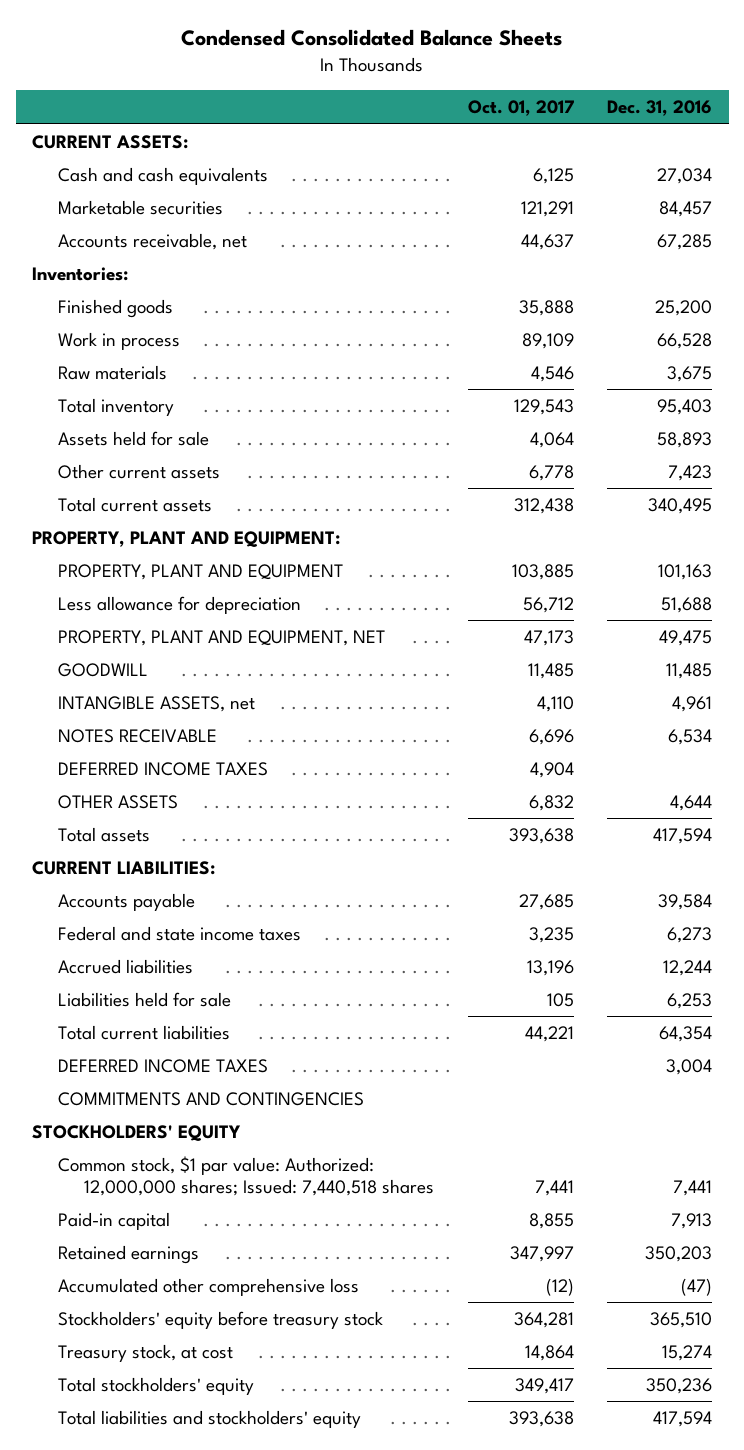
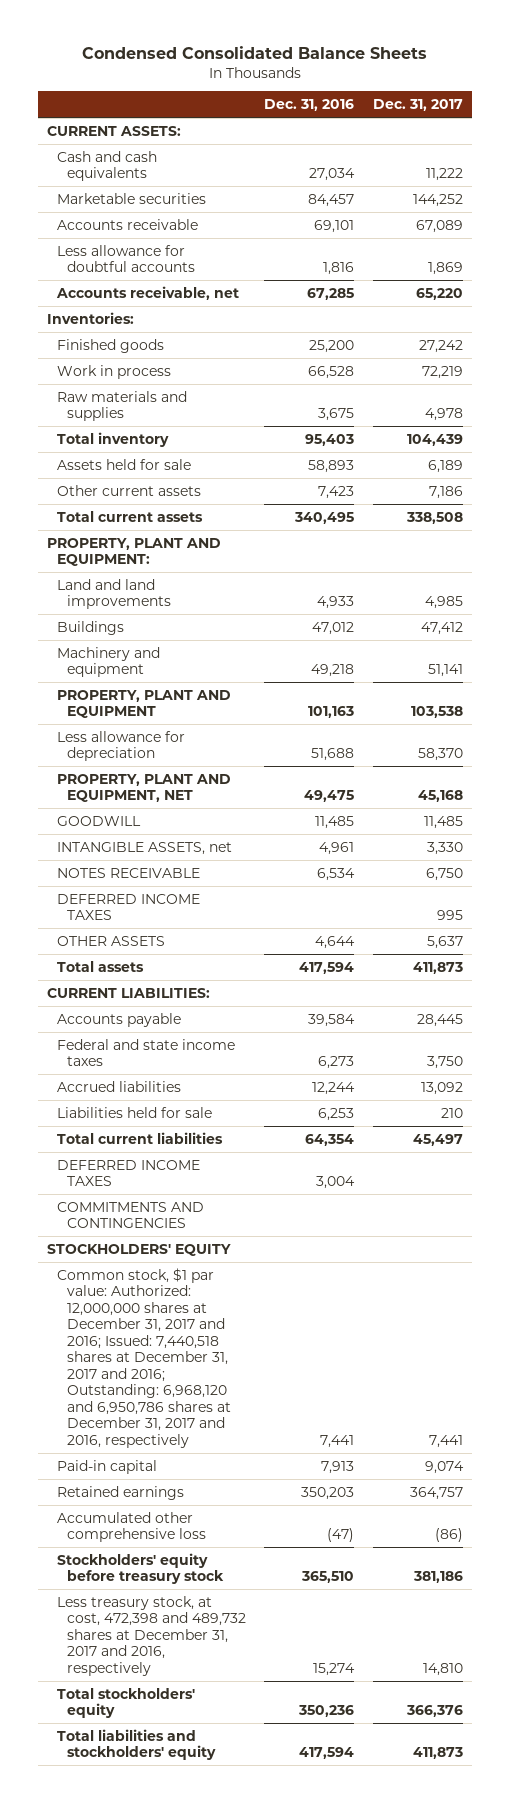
[467,100,574,117] Oct. 01, 2017 -> none
none -> [373,99,464,112] Dec. 31, 2017
none -> [56,218,198,230] Accounts receivable
none -> [56,244,195,273] Less allowance for doubtful accounts
[58,364,168,380] Raw materials -> [56,390,187,422] Raw materials and supplies
none -> [56,578,171,610] Land and land improvements
none -> [56,620,124,635] Buildings
none -> [56,646,160,678] Machinery and equipment
[58,1155,435,1197] Common stock, $1 par value: Authorized: 12,000,000 shares; Issued: 7,440,518 shares -> [56,1267,231,1448] Common stock, $1 par value: Authorized: 12,000,000 shares at December 31, 2017 and 2016; Issued: 7,440,518 shares at December 31, 2017 and 2016; Outstanding: 6,968,120 and 6,950,786 shares at December 31, 2017 and 2016, respectively
[58,1343,234,1362] Treasury stock, at cost -> [56,1595,246,1676] Less treasury stock, at cost, 472,398 and 489,732 shares at December 31, 2017 and 2016, respectively

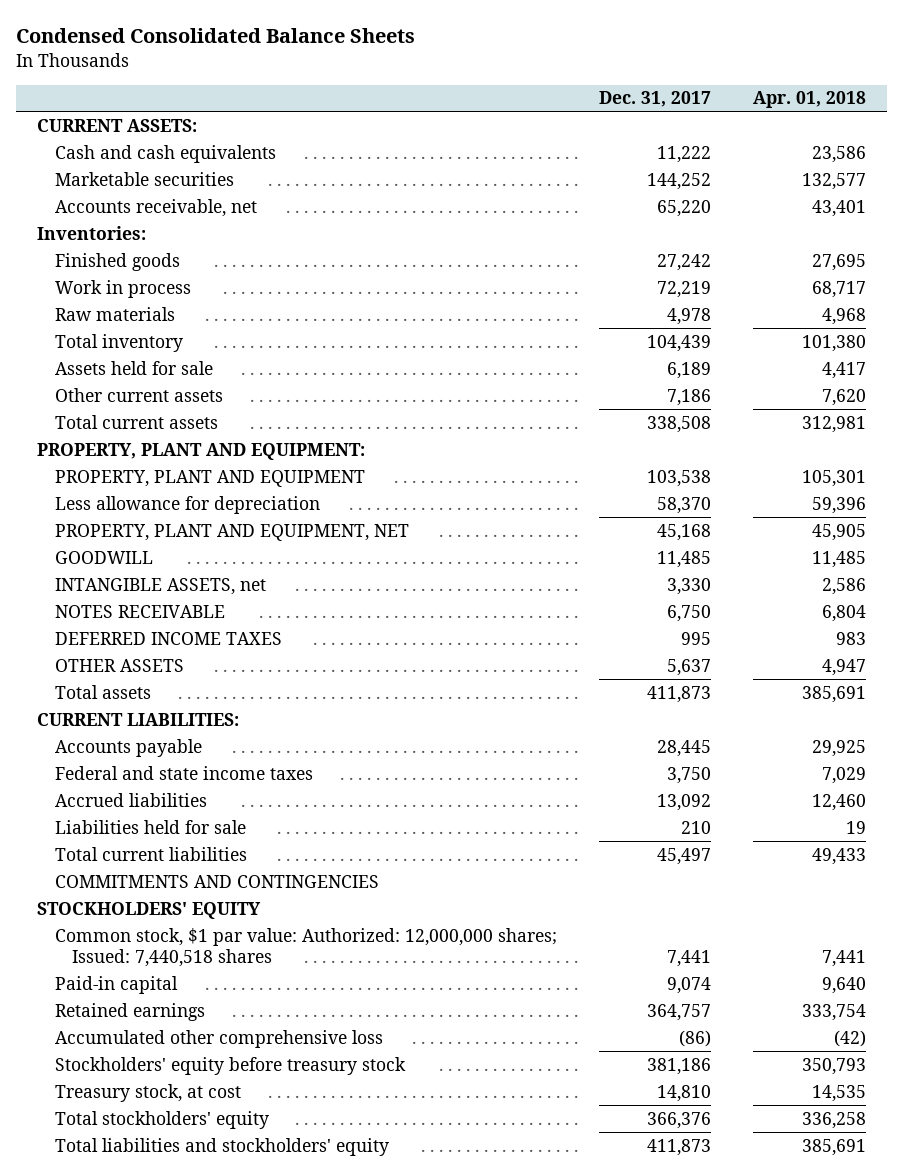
[264,99,355,112] Dec. 31, 2016 -> none
none -> [752,91,866,109] Apr. 01, 2018
[56,218,198,230] Accounts receivable -> none
[56,244,195,273] Less allowance for doubtful accounts -> none
[56,390,187,422] Raw materials and supplies -> [54,306,175,321] Raw materials
[56,578,171,610] Land and land improvements -> none
[56,620,124,635] Buildings -> none
[56,646,160,678] Machinery and equipment -> none
[56,1159,200,1187] DEFERRED INCOME TAXES -> none
[56,1267,231,1448] Common stock, $1 par value: Authorized: 12,000,000 shares at December 31, 2017 and 2016; Issued: 7,440,518 shares at December 31, 2017 and 2016; Outstanding: 6,968,120 and 6,950,786 shares at December 31, 2017 and 2016, respectively -> [54,927,557,968] Common stock, $1 par value: Authorized: 12,000,000 shares; Issued: 7,440,518 shares
[56,1595,246,1676] Less treasury stock, at cost, 472,398 and 489,732 shares at December 31, 2017 and 2016, respectively -> [54,1083,241,1102] Treasury stock, at cost

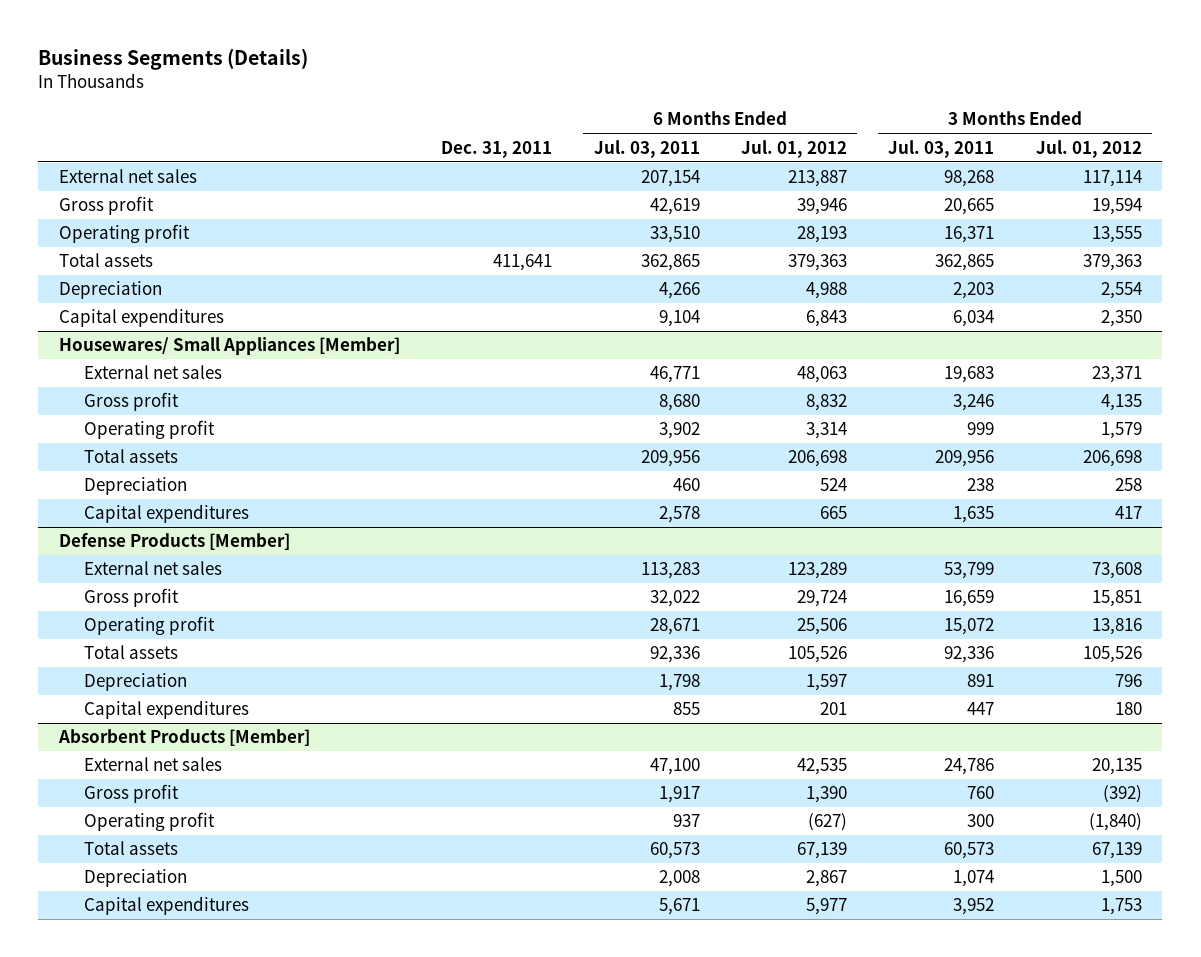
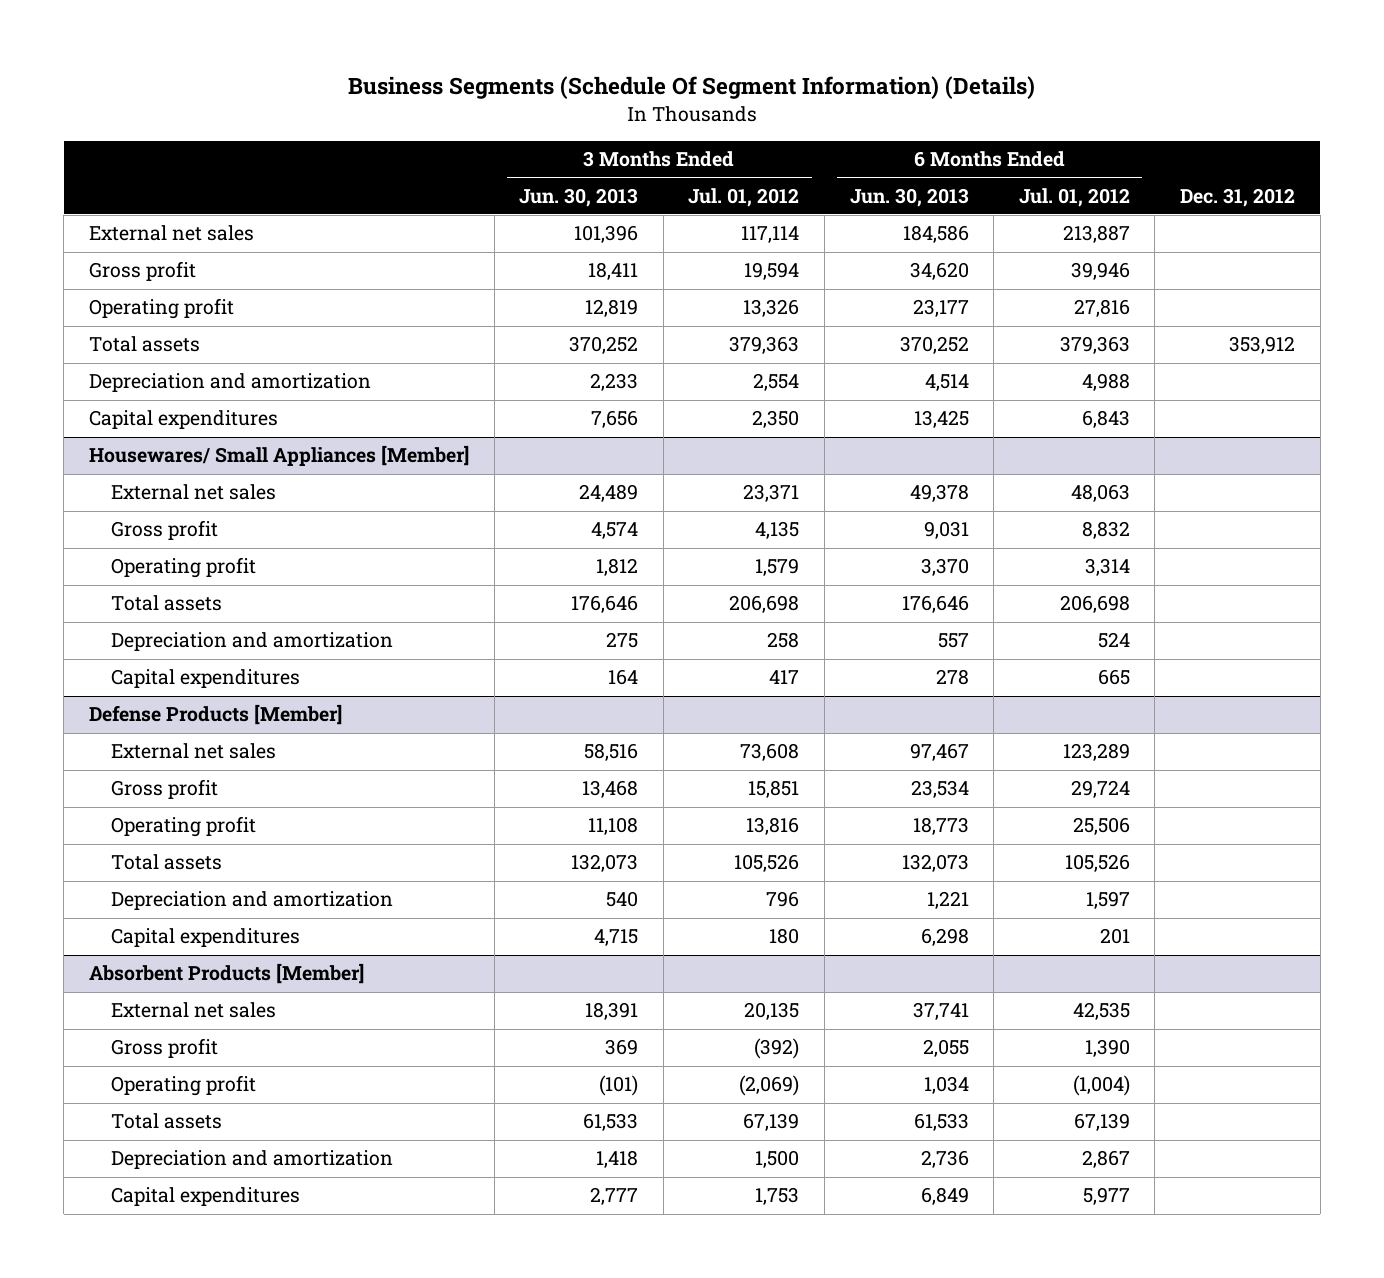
[38,47,309,70] Business Segments (Details) -> [348,76,1036,100] Business Segments (Schedule Of Segment Information) (Details)
[441,140,553,158] Dec. 31, 2011 -> none
[593,139,700,158] Jul. 03, 2011 -> none
[888,139,995,158] Jul. 03, 2011 -> none
none -> [519,187,639,207] Jun. 30, 2013
none -> [849,187,969,207] Jun. 30, 2013
none -> [1180,187,1296,207] Dec. 31, 2012
[796,226,847,244] 28,193 -> [1073,299,1130,318] 27,816
[1091,226,1142,244] 13,555 -> [743,299,800,318] 13,326
[59,281,163,300] Depreciation -> [89,373,372,393] Depreciation and amortization
[83,477,187,496] Depreciation -> [111,632,394,652] Depreciation and amortization
[83,673,187,692] Depreciation -> [111,891,394,911] Depreciation and amortization
[807,813,847,832] (627) -> [1072,1075,1130,1097] (1,004)
[1088,813,1142,832] (1,840) -> [739,1075,800,1097] (2,069)
[83,869,187,888] Depreciation -> [111,1150,394,1170] Depreciation and amortization

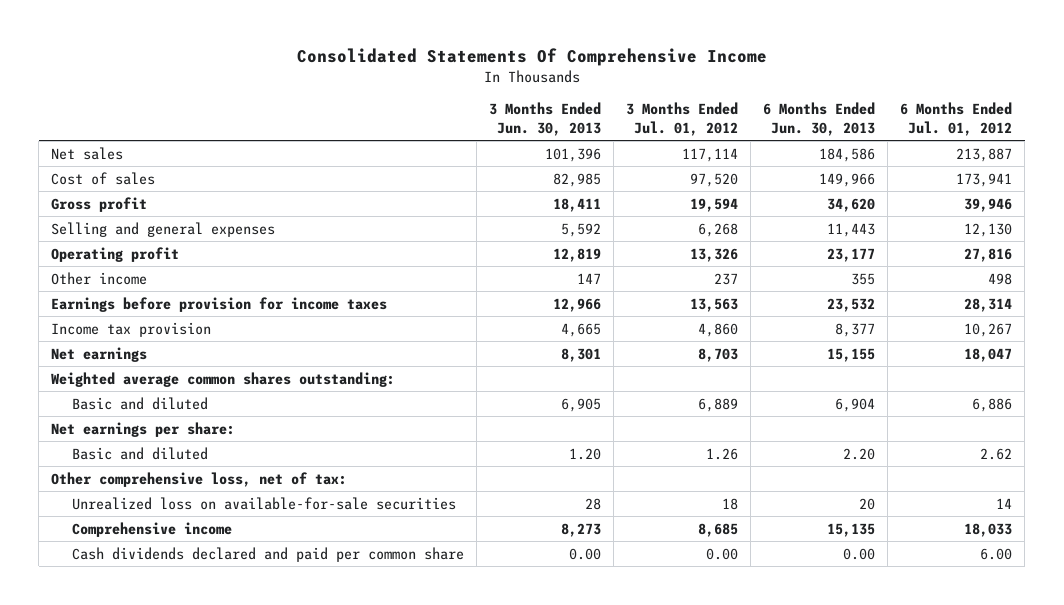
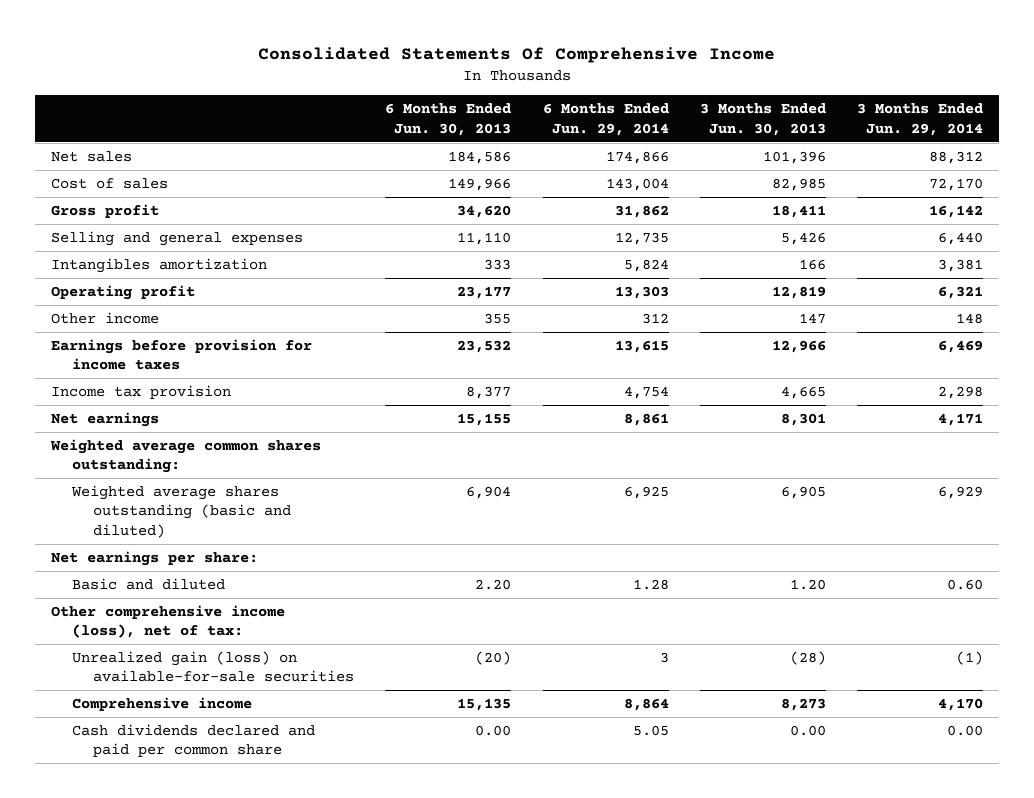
[626,102,739,136] 3 Months Ended Jul. 01, 2012 -> none
[900,102,1013,136] 6 Months Ended Jul. 01, 2012 -> none
none -> [542,103,669,136] 6 Months Ended Jun. 29, 2014
none -> [857,103,984,136] 3 Months Ended Jun. 29, 2014
[560,222,601,237] 5,592 -> [780,231,826,245] 5,426
[827,222,876,237] 11,443 -> [457,231,512,245] 11,110
none -> [50,257,267,273] Intangibles amortization
[71,396,208,410] Basic and diluted -> [70,484,291,538] Weighted average shares outstanding (basic and diluted)
[51,471,348,487] Other comprehensive loss, net of tax: -> [50,604,285,639] Other comprehensive income (loss), net of tax:
[71,496,456,510] Unrealized loss on available-for-sale securities -> [71,650,354,683] Unrealized gain (loss) on available-for-sale securities
[584,497,601,510] 28 -> [789,650,826,665] (28)
[859,497,876,510] 20 -> [475,650,512,665] (20)

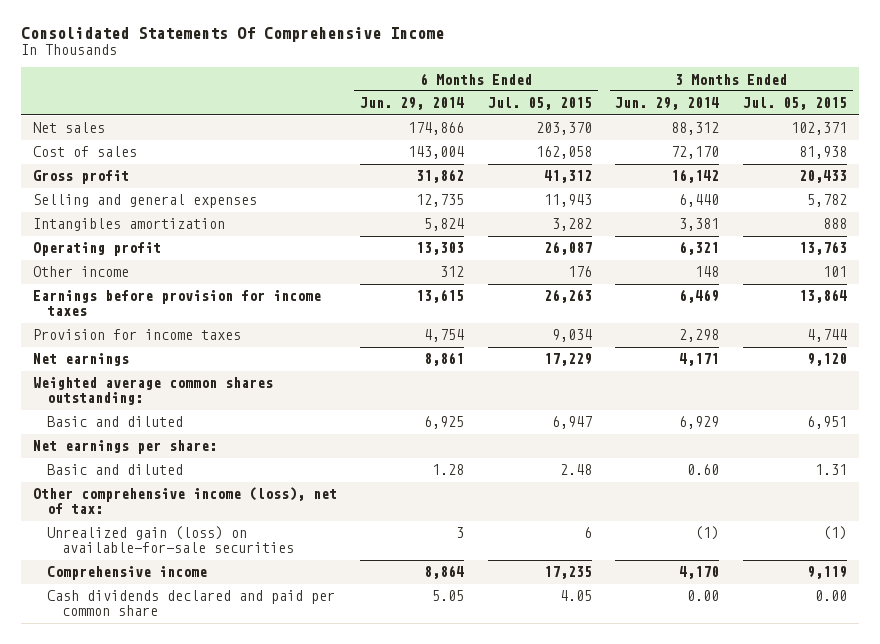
[385,103,512,136] 6 Months Ended Jun. 30, 2013 -> none
[699,103,826,136] 3 Months Ended Jun. 30, 2013 -> none
none -> [487,97,592,111] Jul. 05, 2015
none -> [743,97,848,111] Jul. 05, 2015
[50,384,231,399] Income tax provision -> [32,329,241,341] Provision for income taxes
[70,484,291,538] Weighted average shares outstanding (basic and diluted) -> [47,416,184,428] Basic and diluted

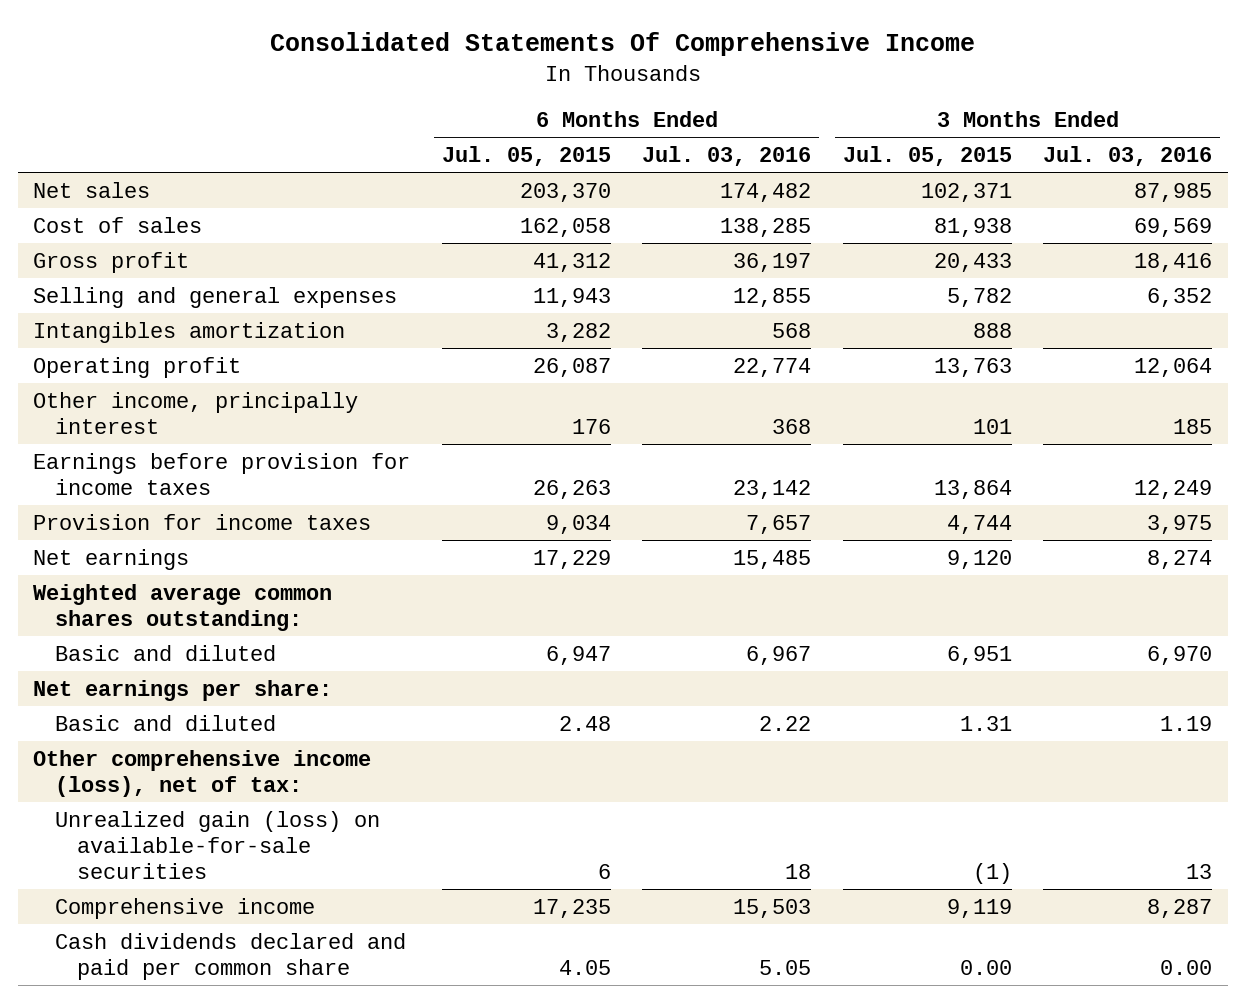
[360,97,465,111] Jun. 29, 2014 -> none
[615,97,720,111] Jun. 29, 2014 -> none
none -> [642,146,812,167] Jul. 03, 2016
none -> [1043,146,1213,167] Jul. 03, 2016
[32,266,129,278] Other income -> [33,391,359,434] Other income, principally interest

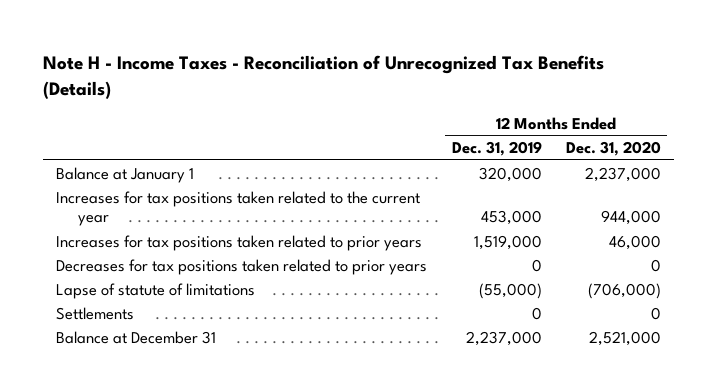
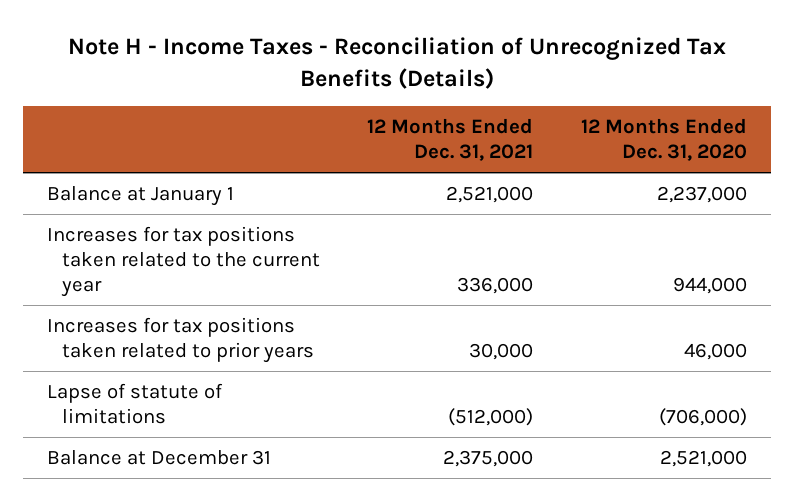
[451,141,542,157] Dec. 31, 2019 -> none
none -> [367,117,534,162] 12 Months Ended Dec. 31, 2021
[55,258,427,275] Decreases for tax positions taken related to prior years -> none
[55,306,134,320] Settlements -> none

